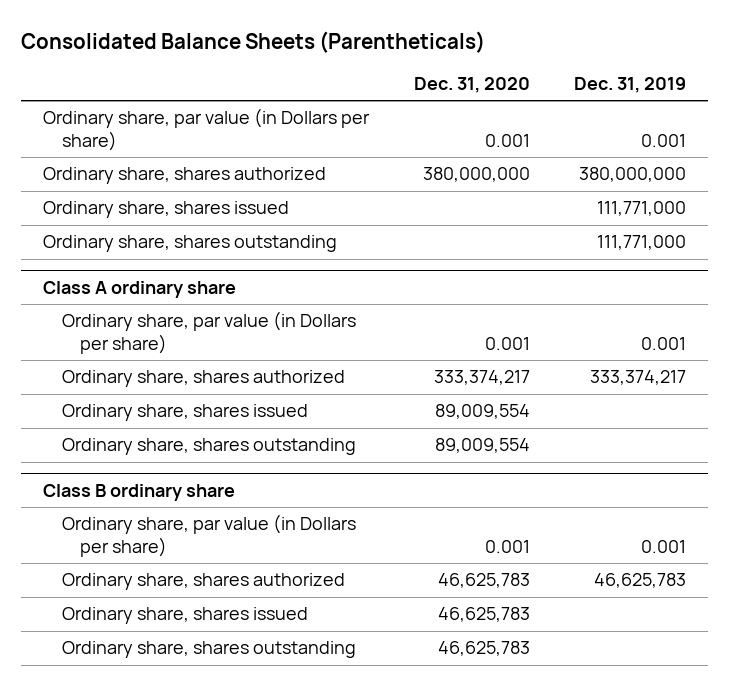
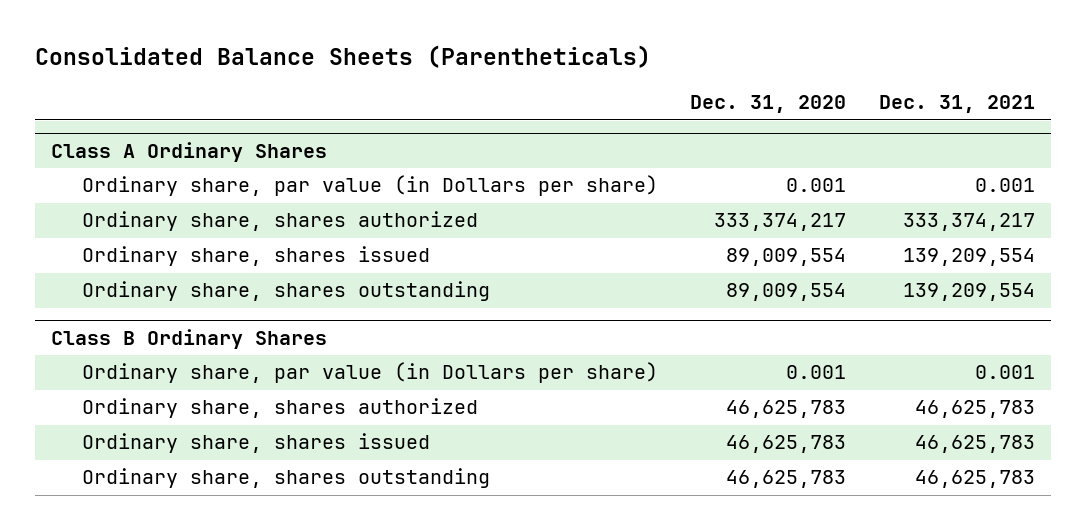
[573,77,686,94] Dec. 31, 2019 -> none
none -> [879,95,1036,114] Dec. 31, 2021
[43,108,371,151] Ordinary share, par value (in Dollars per share) -> none
[43,167,327,185] Ordinary share, shares authorized -> none
[43,201,290,219] Ordinary share, shares issued -> none
[43,235,338,253] Ordinary share, shares outstanding -> none
[43,280,237,298] Class A ordinary share -> [51,141,328,162] Class A Ordinary Shares
[43,483,236,501] Class B ordinary share -> [51,328,328,349] Class B Ordinary Shares

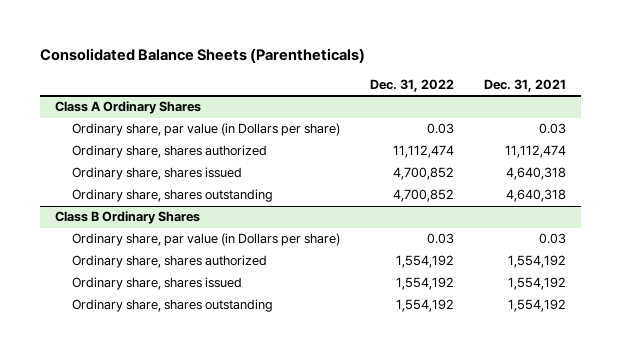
[690,95,847,114] Dec. 31, 2020 -> none
none -> [370,78,455,92] Dec. 31, 2022
[975,178,1036,193] 0.001 -> [538,123,566,135] 0.03
[903,213,1036,232] 333,374,217 -> [504,145,566,159] 11,112,474
[903,248,1036,267] 139,209,554 -> [505,167,566,181] 4,640,318
[903,283,1036,302] 139,209,554 -> [505,189,566,203] 4,640,318
[975,365,1036,380] 0.001 -> [538,233,566,245] 0.03
[915,400,1036,419] 46,625,783 -> [507,255,566,269] 1,554,192
[915,435,1036,454] 46,625,783 -> [507,277,566,291] 1,554,192
[915,470,1036,489] 46,625,783 -> [507,299,566,313] 1,554,192

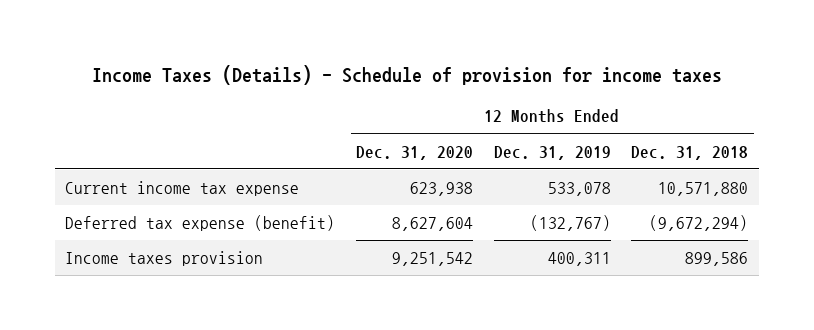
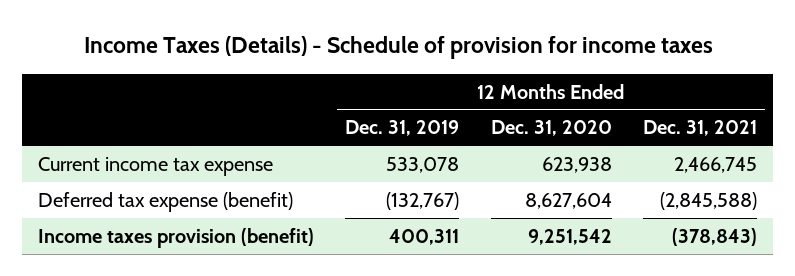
[631,145,749,160] Dec. 31, 2018 -> none
none -> [643,120,758,137] Dec. 31, 2021
[65,251,264,267] Income taxes provision -> [37,227,314,248] Income taxes provision (benefit)

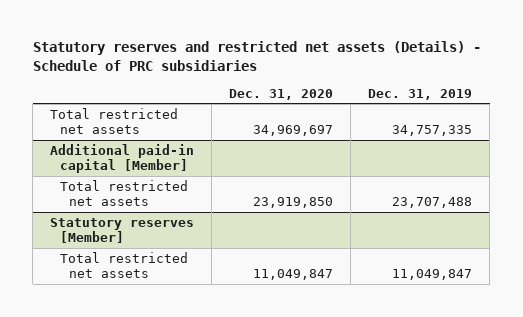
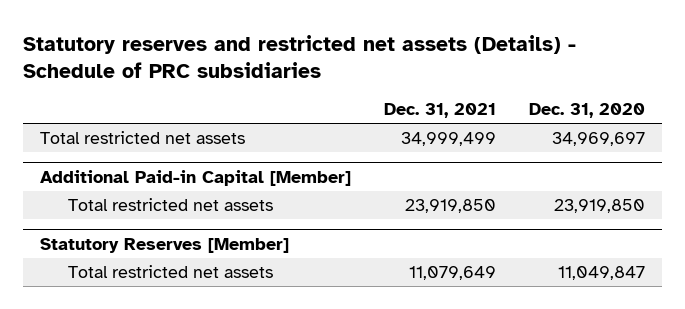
[368,88,473,100] Dec. 31, 2019 -> none
none -> [384,103,497,119] Dec. 31, 2021
[50,143,195,174] Additional paid-in capital [Member] -> [39,169,351,186] Additional Paid-in Capital [Member]
[50,217,195,244] Statutory reserves [Member] -> [39,237,289,253] Statutory Reserves [Member]

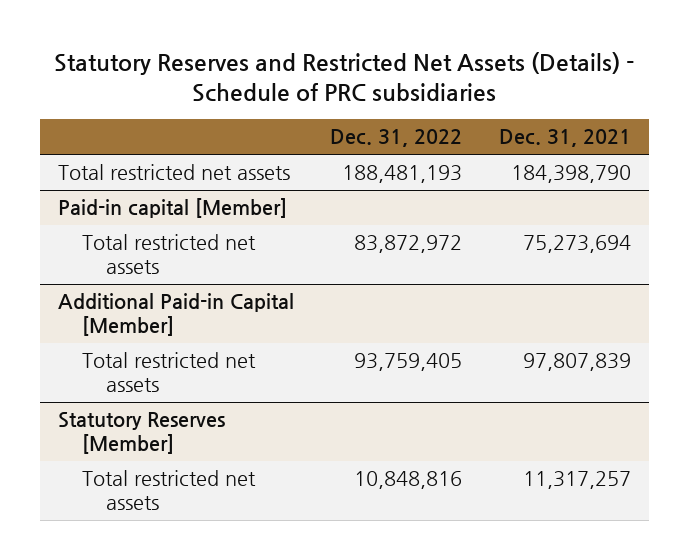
[23,34,577,79] Statutory reserves and restricted net assets (Details) - Schedule of PRC subsidiaries -> [54,51,635,102] Statutory Reserves and Restricted Net Assets (Details) - Schedule of PRC subsidiaries
[529,103,646,119] Dec. 31, 2020 -> none
none -> [330,129,463,148] Dec. 31, 2022
[401,131,497,146] 34,999,499 -> [511,165,632,184] 184,398,790
none -> [57,198,287,219] Paid-in capital [Member]
none -> [82,234,257,275] Total restricted net assets
[405,198,497,213] 23,919,850 -> [523,353,632,372] 97,807,839
[409,265,497,280] 11,079,649 -> [523,471,632,490] 11,317,257

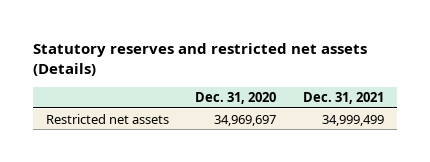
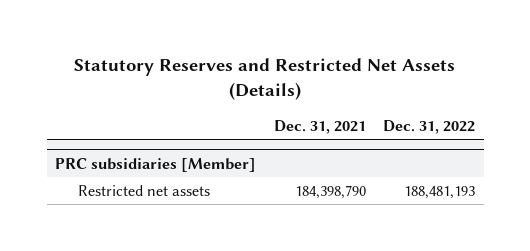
[33,42,368,77] Statutory reserves and restricted net assets (Details) -> [74,58,456,101] Statutory Reserves and Restricted Net Assets (Details)
[195,92,277,105] Dec. 31, 2020 -> none
none -> [382,119,475,134] Dec. 31, 2022
none -> [55,157,257,172] PRC subsidiaries [Member]
[321,114,384,126] 34,999,499 -> [294,184,366,199] 184,398,790

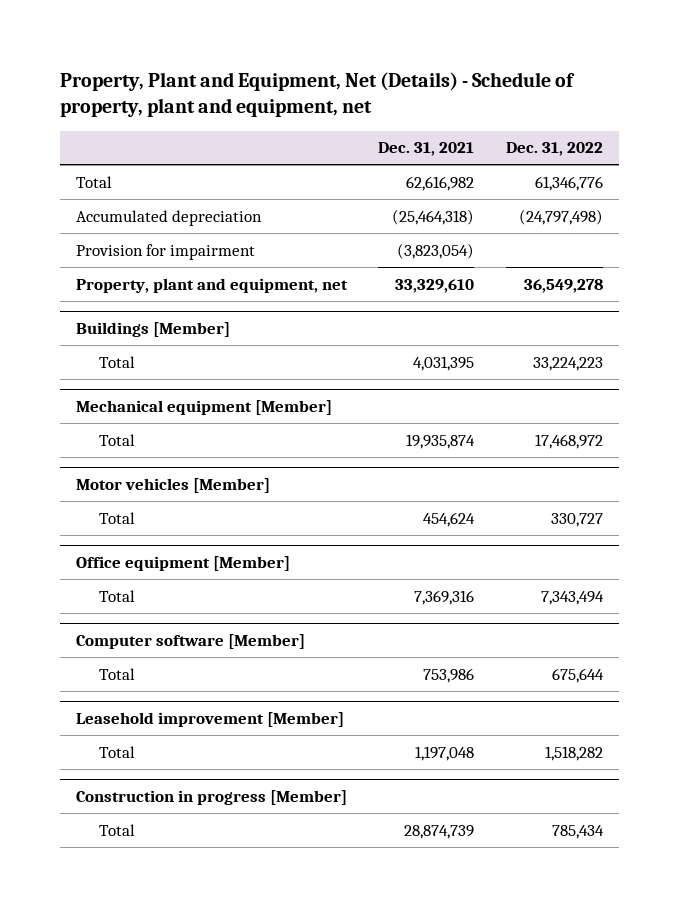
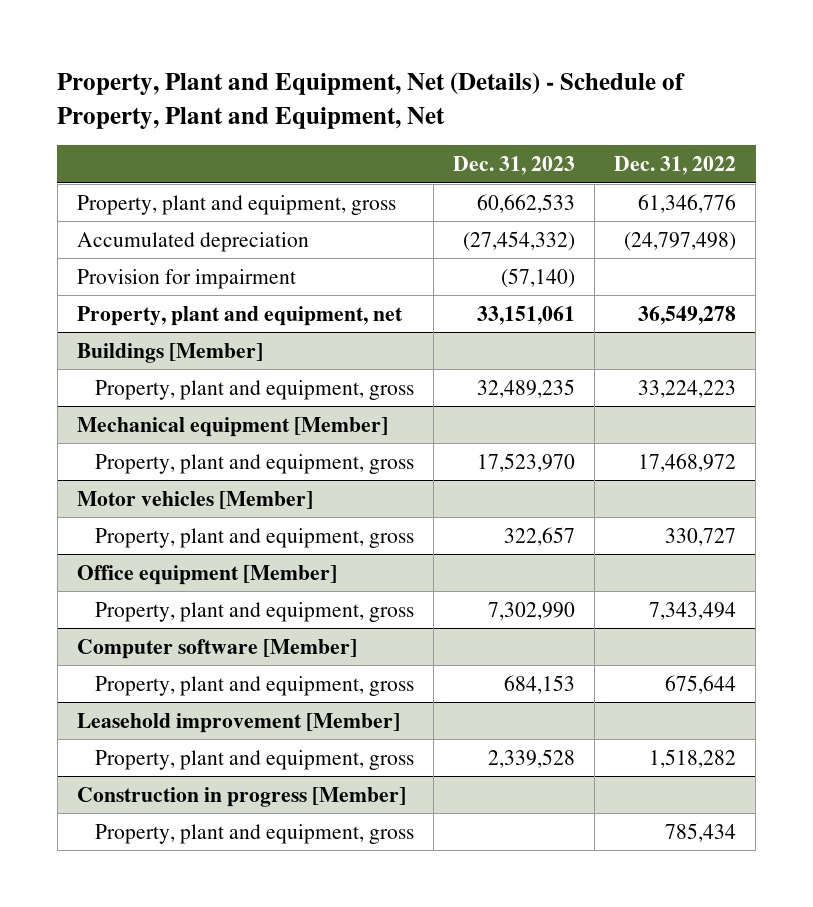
[59,71,575,118] Property, Plant and Equipment, Net (Details) - Schedule of property, plant and equipment, net -> [57,72,686,129] Property, Plant and Equipment, Net (Details) - Schedule of Property, Plant and Equipment, Net
[378,142,475,157] Dec. 31, 2021 -> none
none -> [452,156,575,176] Dec. 31, 2023
[75,175,112,188] Total -> [76,194,396,215] Property, plant and equipment, gross
[98,355,135,368] Total -> [94,379,414,400] Property, plant and equipment, gross
[98,433,135,446] Total -> [94,453,414,474] Property, plant and equipment, gross
[98,511,135,524] Total -> [94,527,414,548] Property, plant and equipment, gross
[98,589,135,602] Total -> [94,601,414,622] Property, plant and equipment, gross
[98,667,135,680] Total -> [94,675,414,696] Property, plant and equipment, gross
[98,745,135,758] Total -> [94,749,414,770] Property, plant and equipment, gross
[98,823,135,836] Total -> [94,823,414,844] Property, plant and equipment, gross

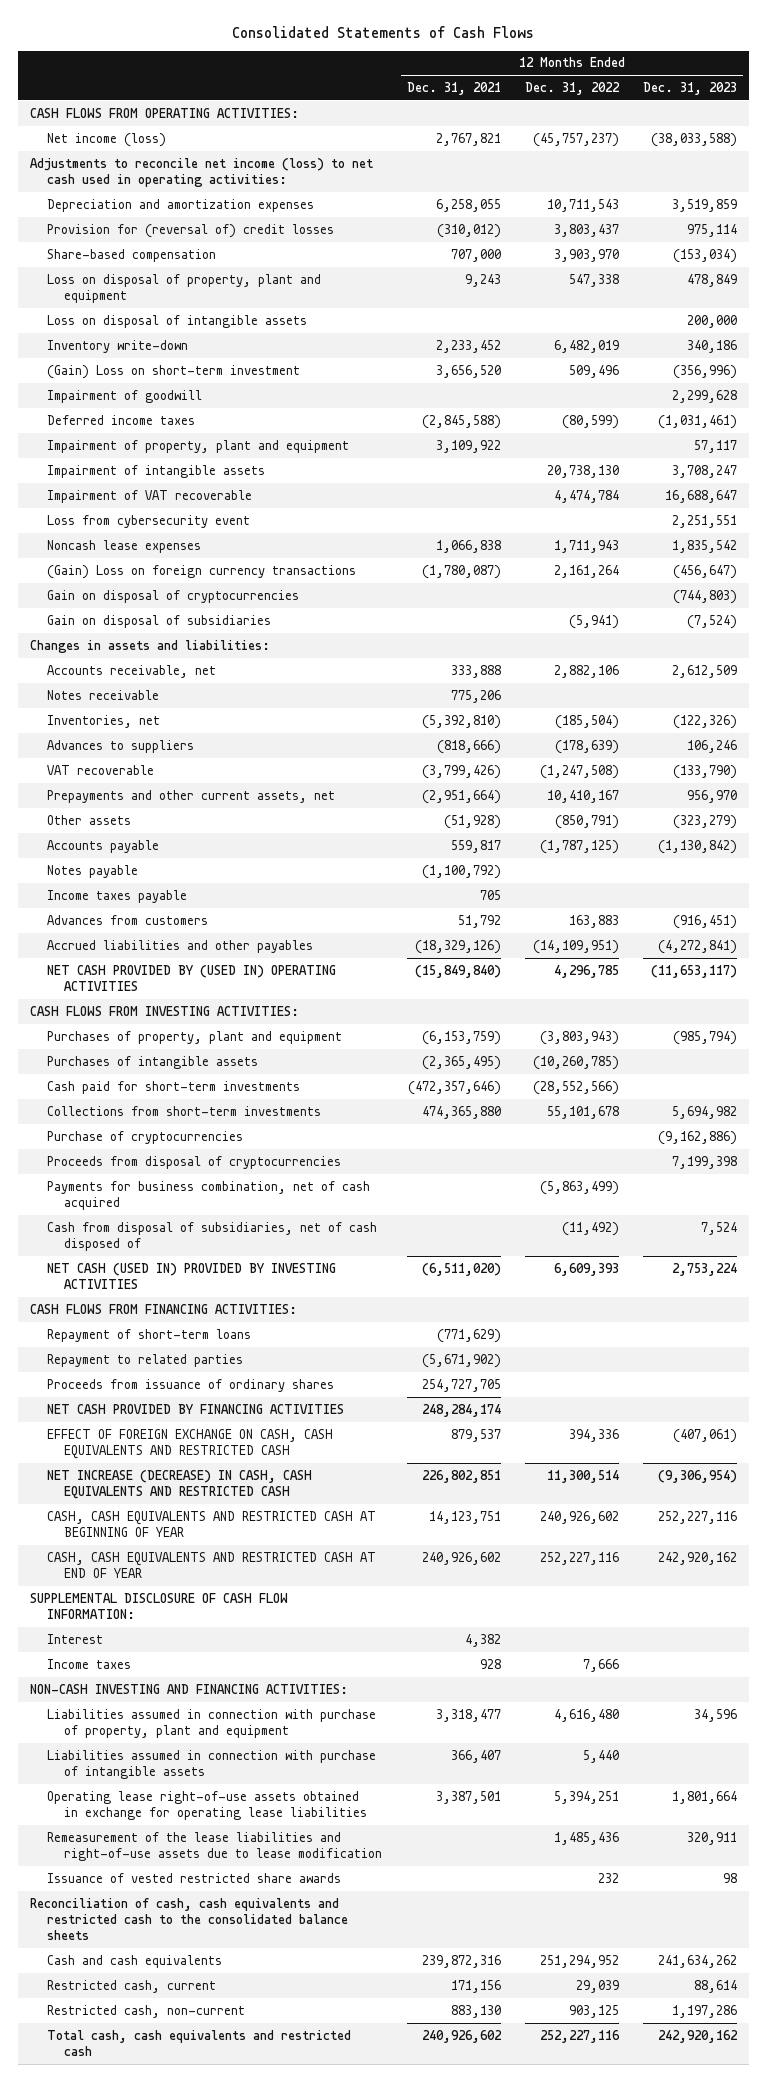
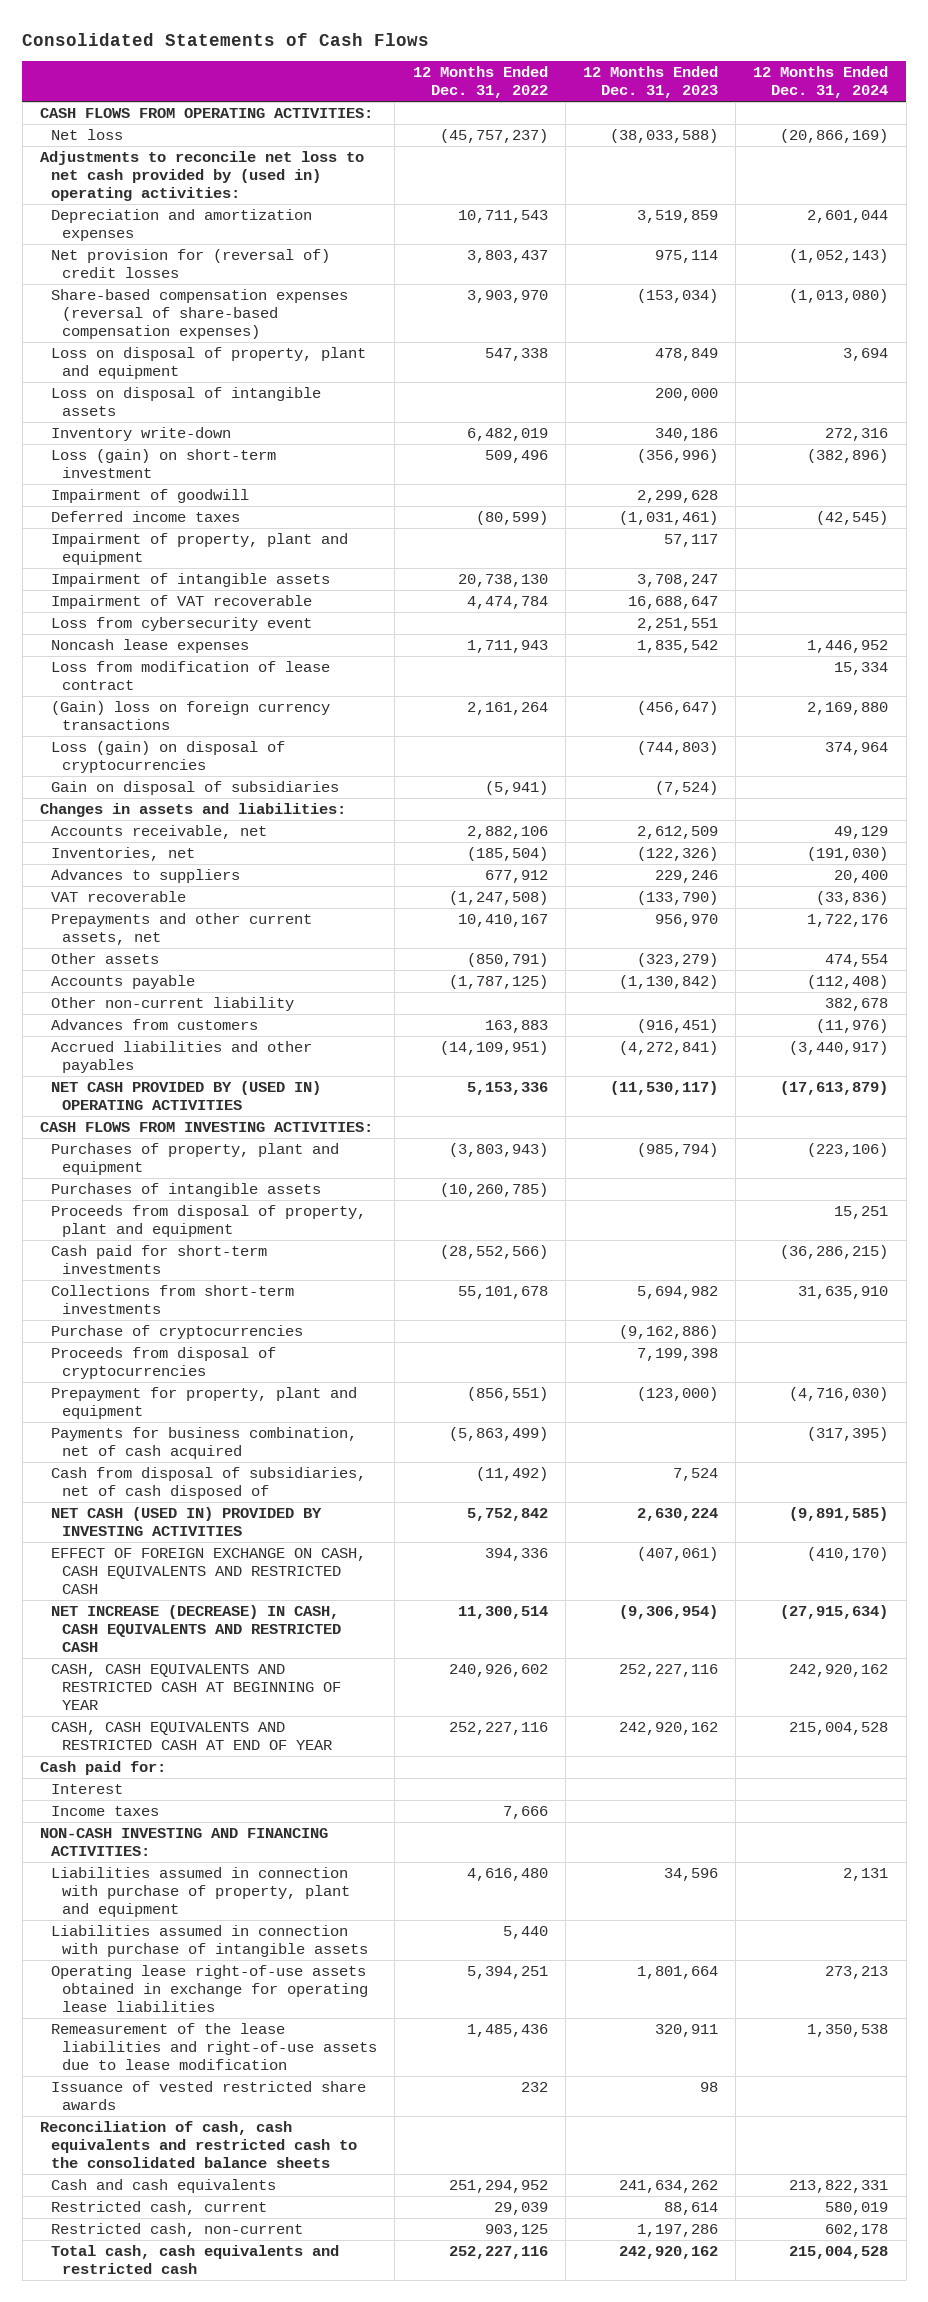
[406,81,501,95] Dec. 31, 2021 -> none
none -> [753,66,889,99] 12 Months Ended Dec. 31, 2024
[47,132,167,147] Net income (loss) -> [51,129,124,141] Net loss
[29,157,373,187] Adjustments to reconcile net income (loss) to net cash used in operating activities: -> [39,151,364,201] Adjustments to reconcile net loss to net cash provided by (used in) operating activities:
[47,223,335,238] Provision for (reversal of) credit losses -> [51,249,331,278] Net provision for (reversal of) credit losses
[47,248,217,262] Share-based compensation -> [51,289,349,339] Share-based compensation expenses (reversal of share-based compensation expenses)
[47,364,301,379] (Gain) Loss on short-term investment -> [51,449,277,478] Loss (gain) on short-term investment
none -> [51,661,331,690] Loss from modification of lease contract
[47,564,357,579] (Gain) Loss on foreign currency transactions -> [51,701,331,730] (Gain) loss on foreign currency transactions
[47,589,300,603] Gain on disposal of cryptocurrencies -> [51,741,286,773] Loss (gain) on disposal of cryptocurrencies
[47,689,160,700] Notes receivable -> none
[554,739,619,754] (178,639) -> [484,870,548,884] 677,912
[687,739,738,753] 106,246 -> [655,870,719,884] 229,246
[47,864,139,878] Notes payable -> none
[47,889,188,903] Income taxes payable -> none
none -> [51,997,295,1012] Other non-current liability
[553,964,619,978] 4,296,785 -> [466,1082,548,1096] 5,153,336
[651,964,738,978] (11,653,117) -> [610,1081,719,1096] (11,530,117)
none -> [51,1205,367,1237] Proceeds from disposal of property, plant and equipment
none -> [51,1387,358,1419] Prepayment for property, plant and equipment
[29,1303,297,1314] CASH FLOWS FROM FINANCING ACTIVITIES: -> none
[47,1328,252,1342] Repayment of short-term loans -> none
[47,1353,244,1367] Repayment to related parties -> none
[47,1378,335,1392] Proceeds from issuance of ordinary shares -> none
[47,1403,345,1414] NET CASH PROVIDED BY FINANCING ACTIVITIES -> none
[553,1262,619,1276] 6,609,393 -> [466,1508,548,1522] 5,752,842
[672,1262,738,1276] 2,753,224 -> [637,1508,719,1522] 2,630,224
[29,1592,288,1619] SUPPLEMENTAL DISCLOSURE OF CASH FLOW INFORMATION: -> none
none -> [39,1761,166,1776] Cash paid for:

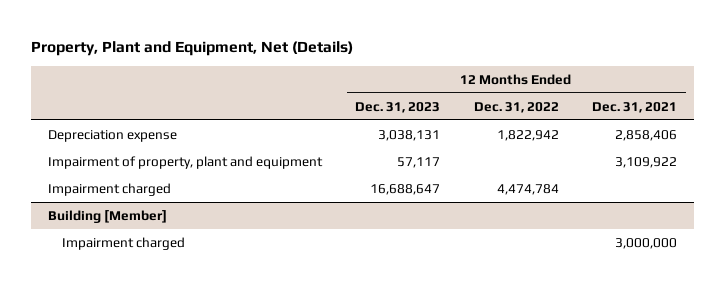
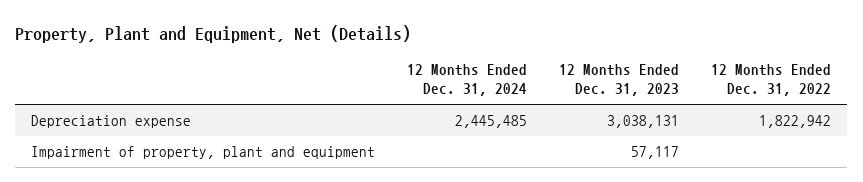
[592,101,678,113] Dec. 31, 2021 -> none
none -> [407,64,528,97] 12 Months Ended Dec. 31, 2024
[47,182,171,196] Impairment charged -> none
[47,209,167,223] Building [Member] -> none
[62,236,186,250] Impairment charged -> none

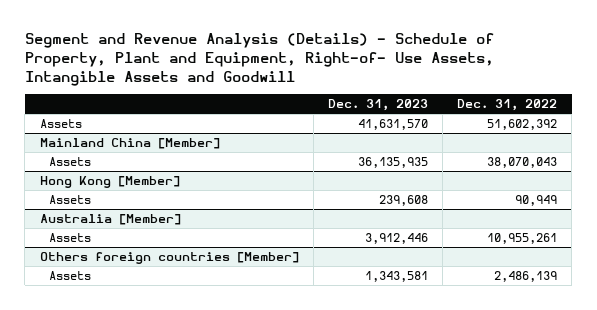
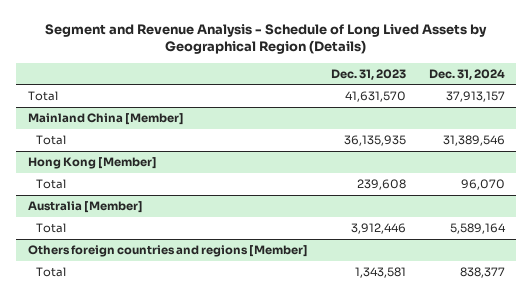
[24,32,494,86] Segment and Revenue Analysis (Details) - Schedule of Property, Plant and Equipment, Right-of- Use Assets, Intangible Assets and Goodwill -> [45,23,488,55] Segment and Revenue Analysis - Schedule of Long Lived Assets by Geographical Region (Details)
[457,99,558,112] Dec. 31, 2022 -> none
none -> [428,68,505,80] Dec. 31, 2024
[39,119,82,129] Assets -> [27,90,58,101] Total
[49,157,92,167] Assets -> [36,134,67,145] Total
[49,195,92,205] Assets -> [36,178,67,189] Total
[49,233,92,243] Assets -> [36,222,67,233] Total
[39,252,299,265] Others foreign countries [Member] -> [27,244,308,257] Others foreign countries and regions [Member]
[49,271,92,281] Assets -> [36,266,67,277] Total

